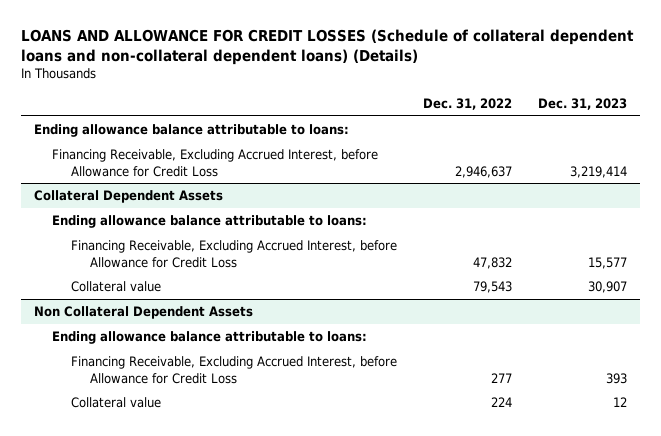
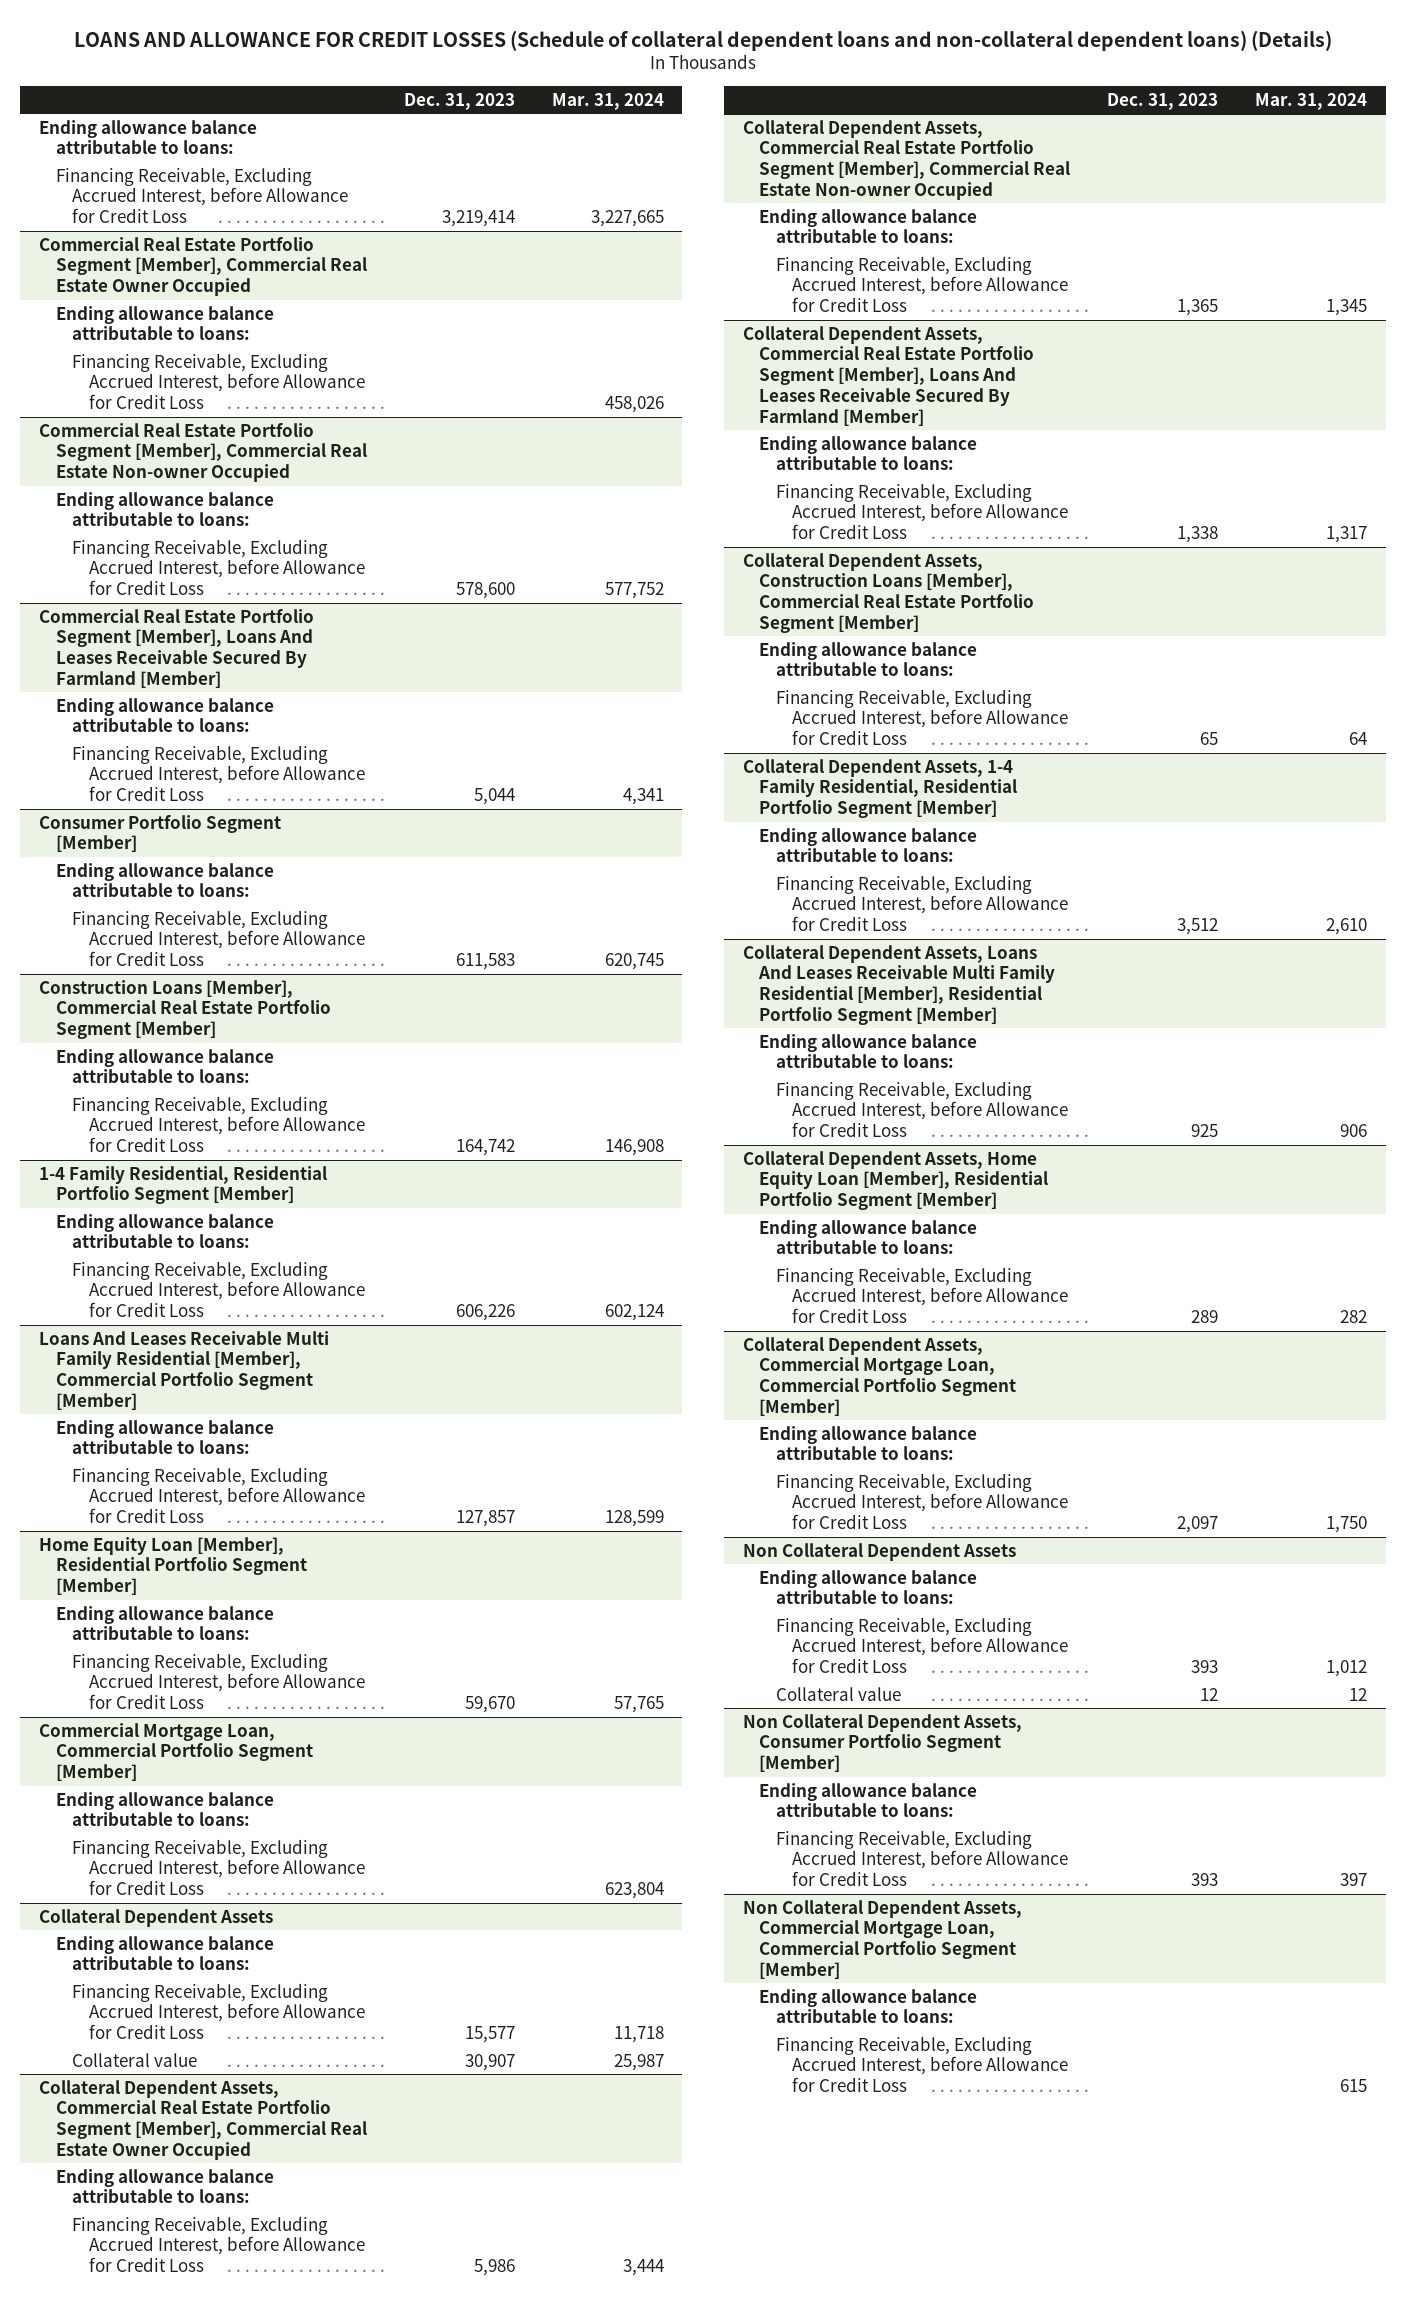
[423,98,513,111] Dec. 31, 2022 -> none
none -> [551,92,664,110] Mar. 31, 2024
none -> [39,236,367,297] Commercial Real Estate Portfolio Segment [Member], Commercial Real Estate Owner Occupied
none -> [55,305,274,341] Ending allowance balance attributable to loans:
none -> [72,352,365,410] Financing Receivable, Excluding Accrued Interest, before Allowance for Credit Loss
none -> [39,422,367,483] Commercial Real Estate Portfolio Segment [Member], Commercial Real Estate Non-owner Occupied
none -> [55,491,274,527] Ending allowance balance attributable to loans:
none -> [72,538,365,596] Financing Receivable, Excluding Accrued Interest, before Allowance for Credit Loss
none -> [39,608,315,688] Commercial Real Estate Portfolio Segment [Member], Loans And Leases Receivable Secured By Farmland [Member]
none -> [55,697,274,733] Ending allowance balance attributable to loans:
none -> [72,744,365,802] Financing Receivable, Excluding Accrued Interest, before Allowance for Credit Loss
none -> [39,814,282,853] Consumer Portfolio Segment [Member]
none -> [55,862,274,898] Ending allowance balance attributable to loans:
none -> [72,909,365,967] Financing Receivable, Excluding Accrued Interest, before Allowance for Credit Loss
none -> [39,979,331,1040] Construction Loans [Member], Commercial Real Estate Portfolio Segment [Member]
none -> [55,1048,274,1084] Ending allowance balance attributable to loans:
none -> [72,1095,365,1153] Financing Receivable, Excluding Accrued Interest, before Allowance for Credit Loss
none -> [39,1165,328,1205] 1-4 Family Residential, Residential Portfolio Segment [Member]
none -> [55,1213,274,1249] Ending allowance balance attributable to loans:
none -> [72,1260,365,1318] Financing Receivable, Excluding Accrued Interest, before Allowance for Credit Loss
none -> [39,1330,330,1410] Loans And Leases Receivable Multi Family Residential [Member], Commercial Portfolio Segment [Member]
none -> [55,1419,274,1455] Ending allowance balance attributable to loans:
none -> [72,1466,365,1524] Financing Receivable, Excluding Accrued Interest, before Allowance for Credit Loss
none -> [39,1536,307,1596] Home Equity Loan [Member], Residential Portfolio Segment [Member]
none -> [55,1605,274,1641] Ending allowance balance attributable to loans:
none -> [72,1652,365,1710] Financing Receivable, Excluding Accrued Interest, before Allowance for Credit Loss
none -> [39,1722,313,1782] Commercial Mortgage Loan, Commercial Portfolio Segment [Member]
none -> [55,1791,274,1827] Ending allowance balance attributable to loans:
none -> [72,1838,365,1896] Financing Receivable, Excluding Accrued Interest, before Allowance for Credit Loss
none -> [39,2079,367,2160] Collateral Dependent Assets, Commercial Real Estate Portfolio Segment [Member], Commercial Real Estate Owner Occupied
none -> [55,2168,274,2204] Ending allowance balance attributable to loans:
none -> [72,2215,365,2273] Financing Receivable, Excluding Accrued Interest, before Allowance for Credit Loss
none -> [742,119,1071,200] Collateral Dependent Assets, Commercial Real Estate Portfolio Segment [Member], Commercial Real Estate Non-owner Occupied
none -> [759,208,978,244] Ending allowance balance attributable to loans:
none -> [775,255,1069,313] Financing Receivable, Excluding Accrued Interest, before Allowance for Credit Loss
none -> [742,325,1035,426] Collateral Dependent Assets, Commercial Real Estate Portfolio Segment [Member], Loans And Leases Receivable Secured By Farmland [Member]
none -> [759,435,978,471] Ending allowance balance attributable to loans:
none -> [775,482,1069,540] Financing Receivable, Excluding Accrued Interest, before Allowance for Credit Loss
none -> [742,552,1035,633] Collateral Dependent Assets, Construction Loans [Member], Commercial Real Estate Portfolio Segment [Member]
none -> [759,641,978,677] Ending allowance balance attributable to loans:
none -> [775,688,1069,746] Financing Receivable, Excluding Accrued Interest, before Allowance for Credit Loss
none -> [742,758,1018,819] Collateral Dependent Assets, 1-4 Family Residential, Residential Portfolio Segment [Member]
none -> [759,827,978,863] Ending allowance balance attributable to loans:
none -> [775,874,1069,932] Financing Receivable, Excluding Accrued Interest, before Allowance for Credit Loss
none -> [742,944,1056,1025] Collateral Dependent Assets, Loans And Leases Receivable Multi Family Residential [Member], Residential Portfolio Segment [Member]
none -> [759,1033,978,1069] Ending allowance balance attributable to loans:
none -> [775,1080,1069,1138] Financing Receivable, Excluding Accrued Interest, before Allowance for Credit Loss
none -> [742,1150,1049,1211] Collateral Dependent Assets, Home Equity Loan [Member], Residential Portfolio Segment [Member]
none -> [759,1219,978,1255] Ending allowance balance attributable to loans:
none -> [775,1266,1069,1324] Financing Receivable, Excluding Accrued Interest, before Allowance for Credit Loss
none -> [742,1336,1017,1416] Collateral Dependent Assets, Commercial Mortgage Loan, Commercial Portfolio Segment [Member]
none -> [759,1425,978,1461] Ending allowance balance attributable to loans:
none -> [775,1472,1069,1530] Financing Receivable, Excluding Accrued Interest, before Allowance for Credit Loss
none -> [742,1713,1022,1773] Non Collateral Dependent Assets, Consumer Portfolio Segment [Member]
none -> [759,1782,978,1818] Ending allowance balance attributable to loans:
none -> [775,1829,1069,1887] Financing Receivable, Excluding Accrued Interest, before Allowance for Credit Loss
none -> [742,1899,1022,1979] Non Collateral Dependent Assets, Commercial Mortgage Loan, Commercial Portfolio Segment [Member]
none -> [759,1988,978,2024] Ending allowance balance attributable to loans:
none -> [775,2035,1069,2093] Financing Receivable, Excluding Accrued Interest, before Allowance for Credit Loss

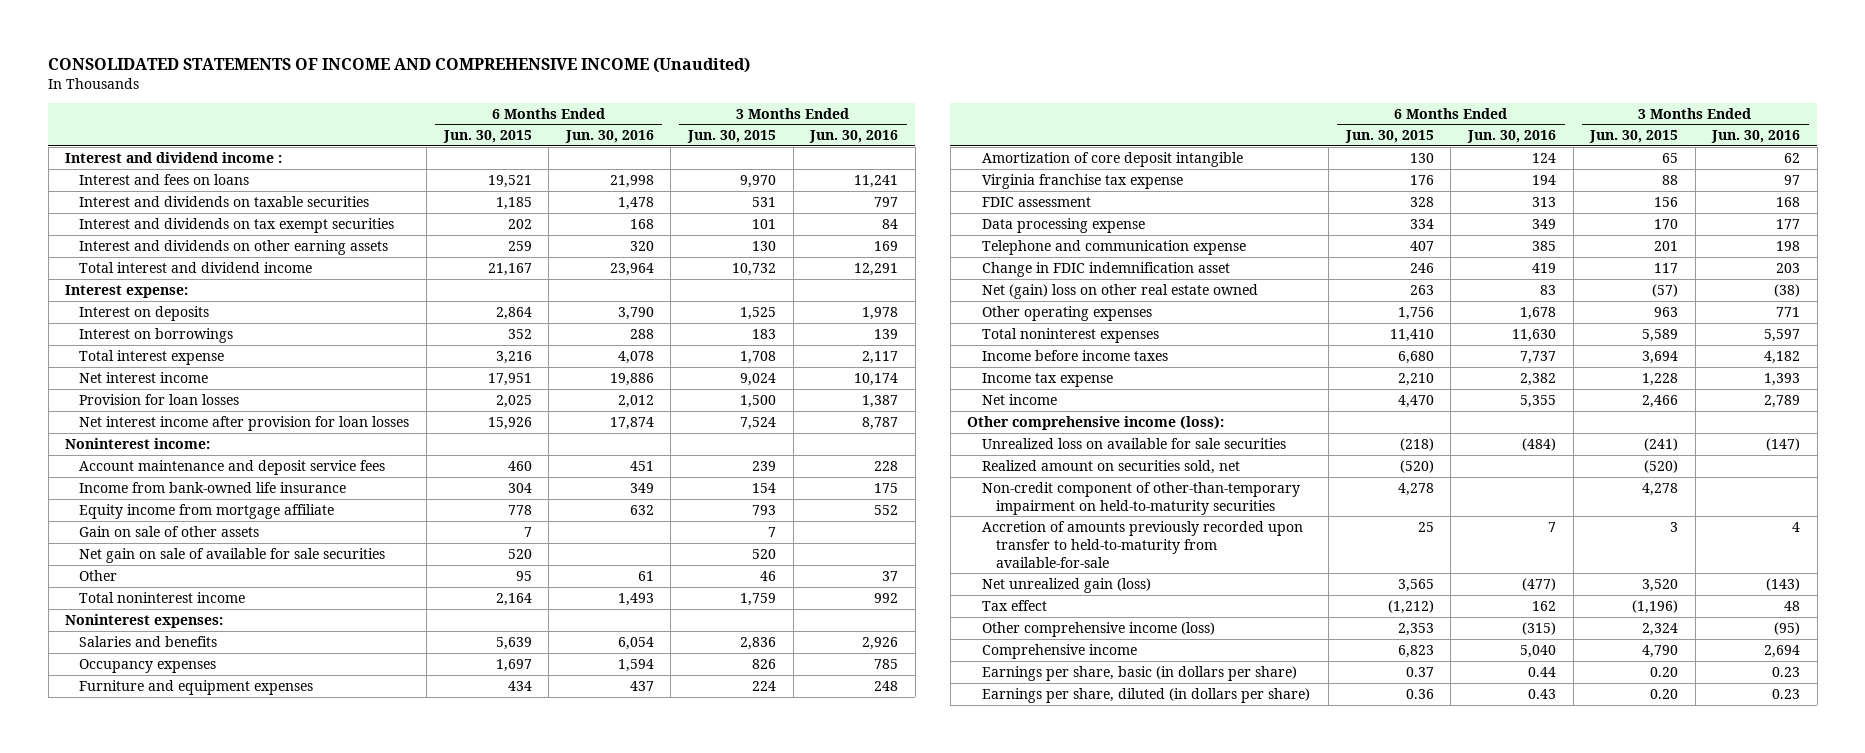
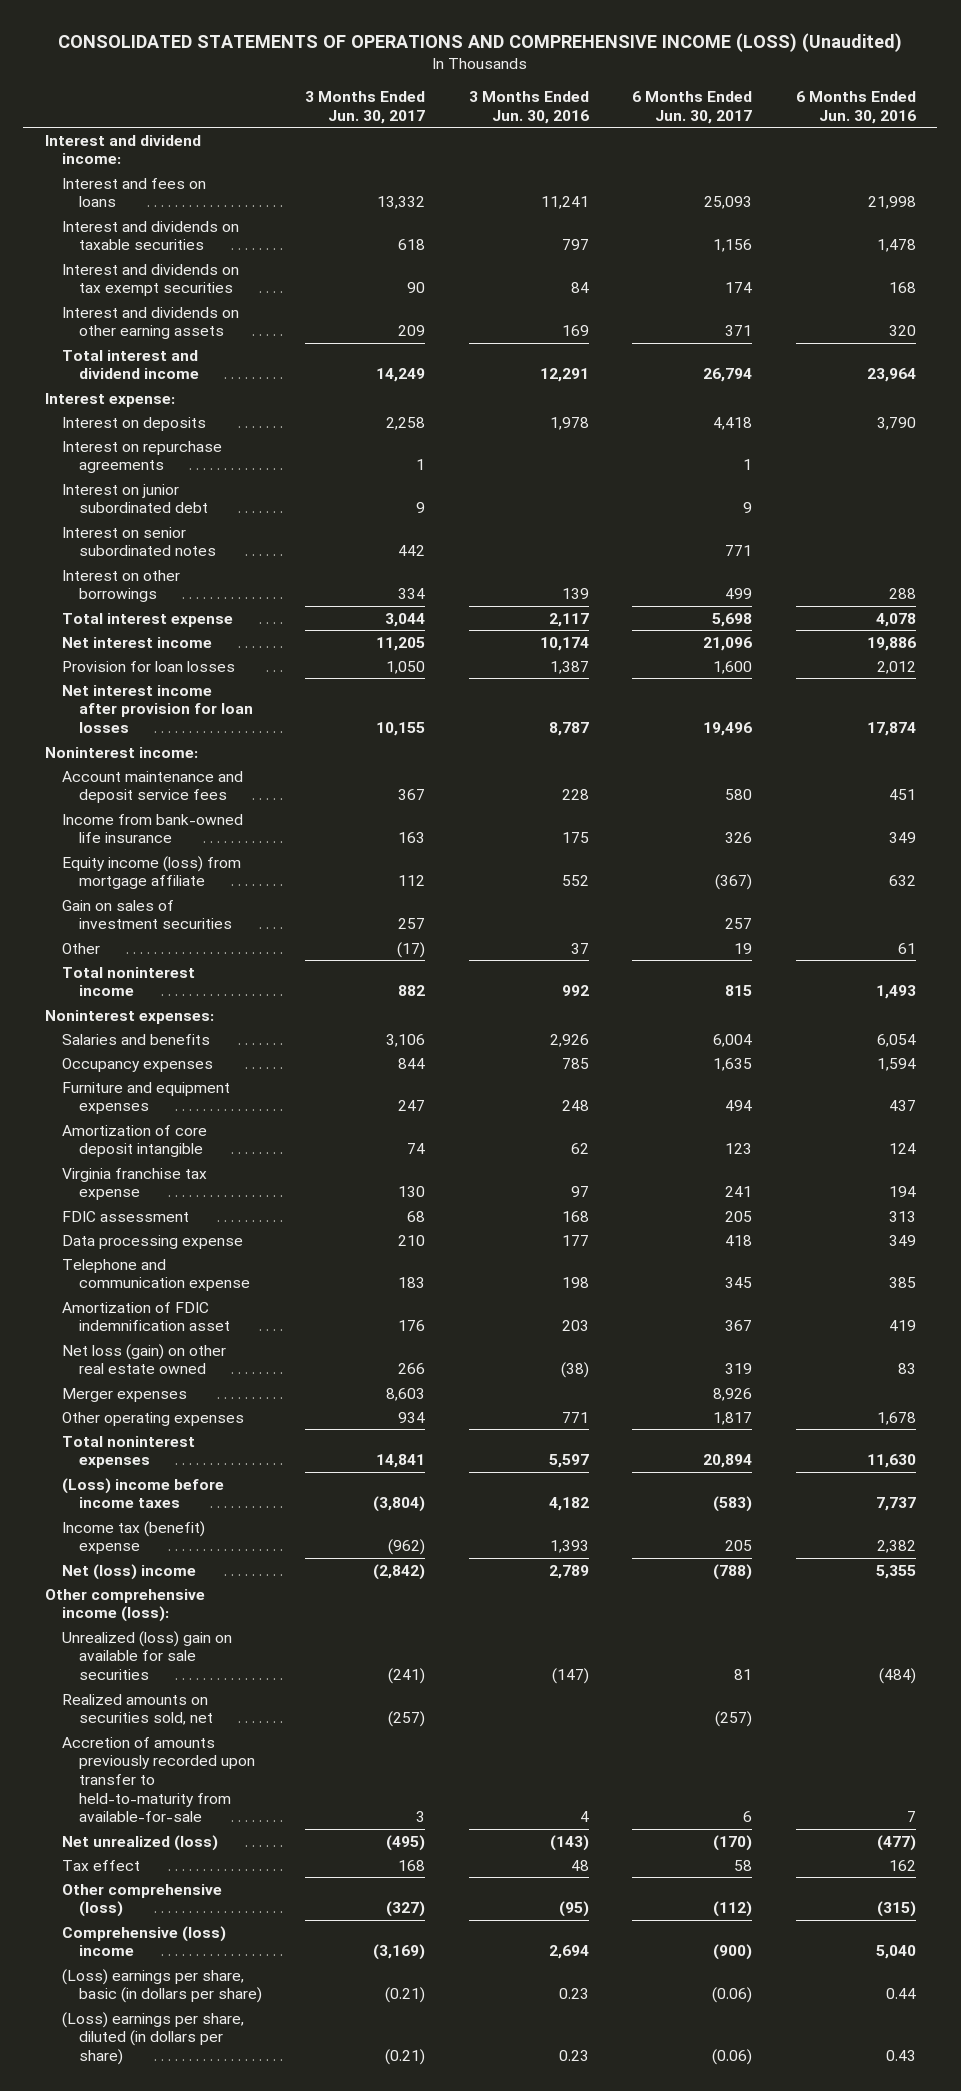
[48,56,751,73] CONSOLIDATED STATEMENTS OF INCOME AND COMPREHENSIVE INCOME (Unaudited) -> [58,32,903,52] CONSOLIDATED STATEMENTS OF OPERATIONS AND COMPREHENSIVE INCOME (LOSS) (Unaudited)
[442,130,532,144] Jun. 30, 2015 -> none
[686,130,776,144] Jun. 30, 2015 -> none
none -> [305,91,426,124] 3 Months Ended Jun. 30, 2017
none -> [632,91,753,124] 6 Months Ended Jun. 30, 2017
[65,151,283,163] Interest and dividend income : -> [45,134,202,165] Interest and dividend income:
none -> [61,440,222,474] Interest on repurchase agreements
none -> [61,483,208,514] Interest on junior subordinated debt
none -> [61,526,216,557] Interest on senior subordinated notes
[79,327,234,343] Interest on borrowings -> [61,569,180,603] Interest on other borrowings
[79,525,260,537] Gain on sale of other assets -> none
[79,503,335,519] Equity income from mortgage affiliate -> [61,855,241,890] Equity income (loss) from mortgage affiliate
[79,547,386,563] Net gain on sale of available for sale securities -> [61,899,232,930] Gain on sales of investment securities
[981,261,1230,277] Change in FDIC indemnification asset -> [61,1301,230,1332] Amortization of FDIC indemnification asset
[981,283,1258,299] Net (gain) loss on other real estate owned -> [61,1343,226,1375] Net loss (gain) on other real estate owned
none -> [61,1387,187,1402] Merger expenses
[981,349,1168,361] Income before income taxes -> [61,1477,224,1509] (Loss) income before income taxes
[981,372,1113,387] Income tax expense -> [61,1520,205,1555] Income tax (benefit) expense
[981,393,1057,405] Net income -> [61,1563,196,1580] Net (loss) income
[981,481,1300,515] Non-credit component of other-than-temporary impairment on held-to-maturity securities -> none
[981,437,1286,449] Unrealized loss on available for sale securities -> [61,1630,232,1681] Unrealized (loss) gain on available for sale securities
[981,459,1240,474] Realized amount on securities sold, net -> [61,1693,213,1726] Realized amounts on securities sold, net
[981,577,1151,593] Net unrealized gain (loss) -> [61,1834,218,1851] Net unrealized (loss)
[981,621,1215,637] Other comprehensive income (loss) -> [61,1883,222,1918] Other comprehensive (loss)
[981,643,1137,659] Comprehensive income -> [61,1925,226,1957] Comprehensive (loss) income
[981,665,1297,681] Earnings per share, basic (in dollars per share) -> [61,1968,262,2004] (Loss) earnings per share, basic (in dollars per share)
[981,687,1310,703] Earnings per share, diluted (in dollars per share) -> [61,2011,244,2066] (Loss) earnings per share, diluted (in dollars per share)

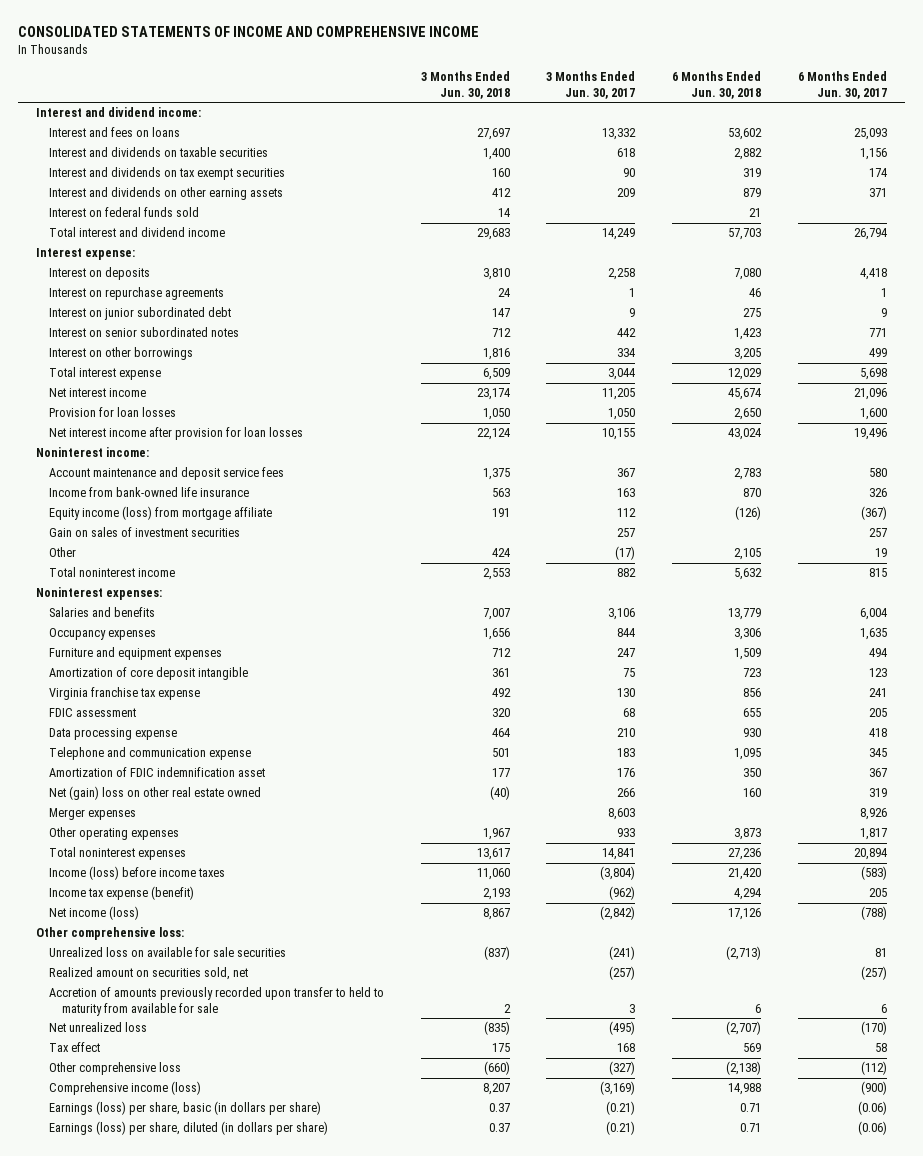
[58,32,903,52] CONSOLIDATED STATEMENTS OF OPERATIONS AND COMPREHENSIVE INCOME (LOSS) (Unaudited) -> [17,26,479,38] CONSOLIDATED STATEMENTS OF INCOME AND COMPREHENSIVE INCOME
[468,91,589,124] 3 Months Ended Jun. 30, 2016 -> none
[795,91,916,124] 6 Months Ended Jun. 30, 2016 -> none
none -> [420,71,510,99] 3 Months Ended Jun. 30, 2018
none -> [672,71,762,99] 6 Months Ended Jun. 30, 2018
none -> [48,207,199,218] Interest on federal funds sold
[407,1143,426,1155] 74 -> [623,668,636,678] 75
[61,1343,226,1375] Net loss (gain) on other real estate owned -> [48,786,261,801] Net (gain) loss on other real estate owned
[398,1411,426,1423] 934 -> [617,828,636,838] 933
[61,1477,224,1509] (Loss) income before income taxes -> [48,866,225,881] Income (loss) before income taxes
[61,1520,205,1555] Income tax (benefit) expense -> [48,886,194,901] Income tax expense (benefit)
[61,1563,196,1580] Net (loss) income -> [48,906,139,921] Net income (loss)
[45,1588,206,1623] Other comprehensive income (loss): -> [36,927,185,941] Other comprehensive loss:
[61,1630,232,1681] Unrealized (loss) gain on available for sale securities -> [48,947,286,958] Unrealized loss on available for sale securities
[61,1693,213,1726] Realized amounts on securities sold, net -> [48,967,248,981] Realized amount on securities sold, net
[61,1736,255,1823] Accretion of amounts previously recorded upon transfer to held-to-maturity from available-for-sale -> [48,987,384,1016] Accretion of amounts previously recorded upon transfer to held to maturity from available for sale
[61,1834,218,1851] Net unrealized (loss) -> [48,1022,147,1033] Net unrealized loss
[61,1883,222,1918] Other comprehensive (loss) -> [48,1062,181,1076] Other comprehensive loss
[61,1925,226,1957] Comprehensive (loss) income -> [48,1081,201,1096] Comprehensive income (loss)
[61,1968,262,2004] (Loss) earnings per share, basic (in dollars per share) -> [48,1101,321,1116] Earnings (loss) per share, basic (in dollars per share)
[61,2011,244,2066] (Loss) earnings per share, diluted (in dollars per share) -> [48,1121,328,1136] Earnings (loss) per share, diluted (in dollars per share)

